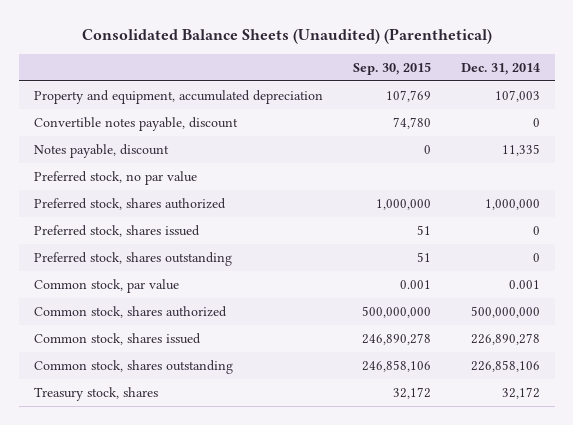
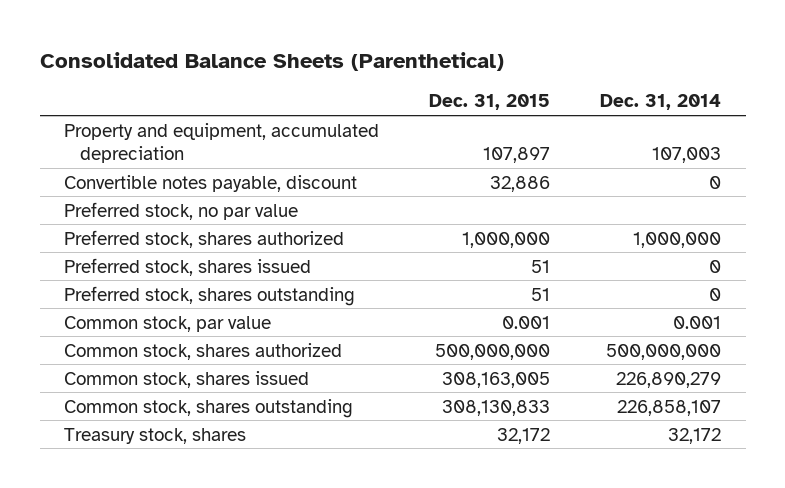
[81,28,492,45] Consolidated Balance Sheets (Unaudited) (Parenthetical) -> [39,52,504,72] Consolidated Balance Sheets (Parenthetical)
[352,61,431,75] Sep. 30, 2015 -> none
none -> [429,94,551,111] Dec. 31, 2015
[33,143,169,158] Notes payable, discount -> none
[470,332,540,345] 226,890,278 -> [615,371,721,388] 226,890,279
[470,359,540,372] 226,858,106 -> [616,399,721,416] 226,858,107

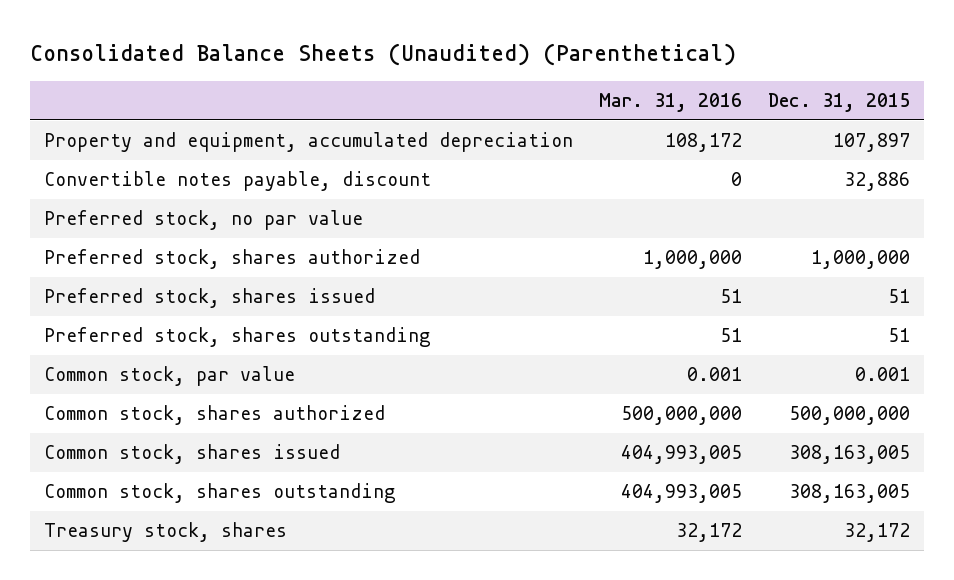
[39,52,504,72] Consolidated Balance Sheets (Parenthetical) -> [30,42,737,66] Consolidated Balance Sheets (Unaudited) (Parenthetical)
[599,94,721,111] Dec. 31, 2014 -> none
none -> [598,92,742,112] Mar. 31, 2016
[442,399,551,416] 308,130,833 -> [789,484,911,504] 308,163,005

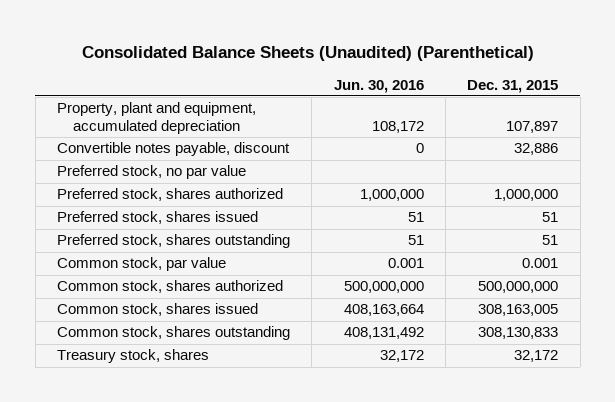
[598,92,742,112] Mar. 31, 2016 -> none
none -> [333,79,424,93] Jun. 30, 2016
[43,132,573,153] Property and equipment, accumulated depreciation -> [57,102,257,135] Property, plant and equipment, accumulated depreciation
[789,484,911,504] 308,163,005 -> [478,327,559,340] 308,130,833

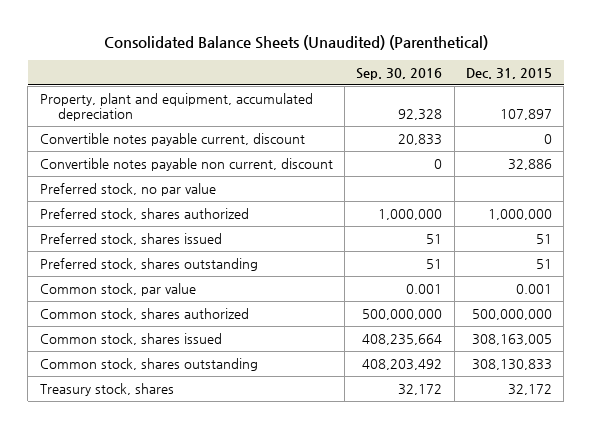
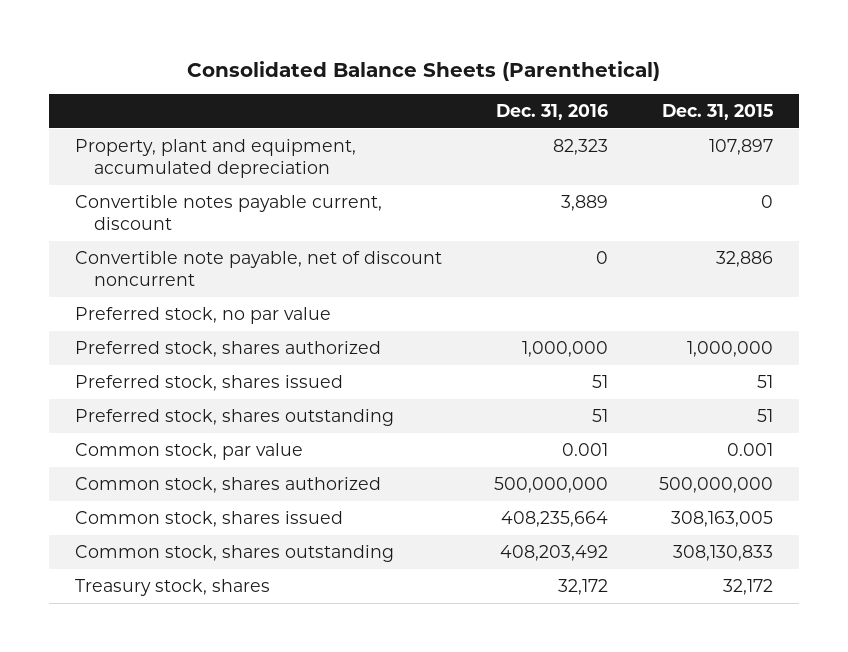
[103,35,488,51] Consolidated Balance Sheets (Unaudited) (Parenthetical) -> [187,60,661,81] Consolidated Balance Sheets (Parenthetical)
[356,67,443,80] Sep. 30, 2016 -> none
none -> [495,103,608,120] Dec. 31, 2016
[39,157,333,171] Convertible notes payable non current, discount -> [75,250,443,287] Convertible note payable, net of discount noncurrent

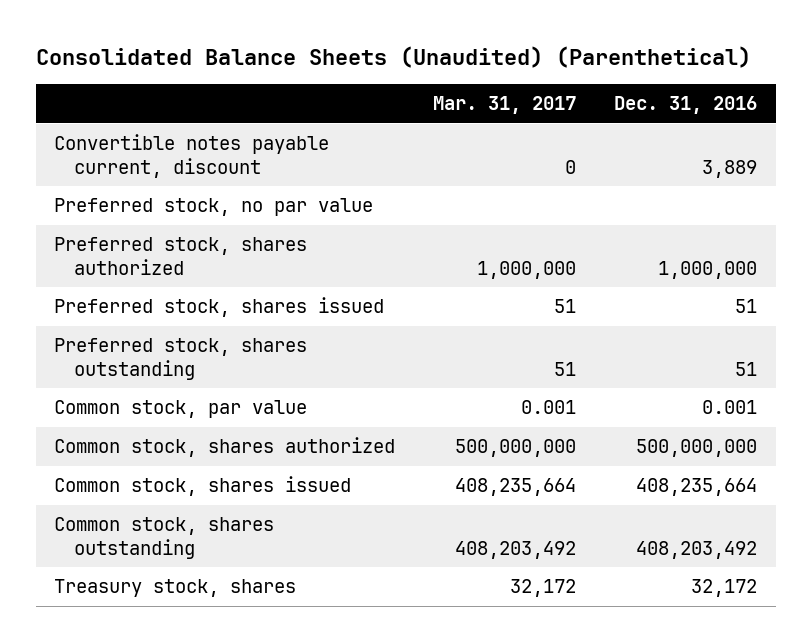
[187,60,661,81] Consolidated Balance Sheets (Parenthetical) -> [35,45,751,68] Consolidated Balance Sheets (Unaudited) (Parenthetical)
[662,103,774,120] Dec. 31, 2015 -> none
none -> [433,96,577,115] Mar. 31, 2017
[75,138,357,179] Property, plant and equipment, accumulated depreciation -> none
[75,250,443,287] Convertible note payable, net of discount noncurrent -> none

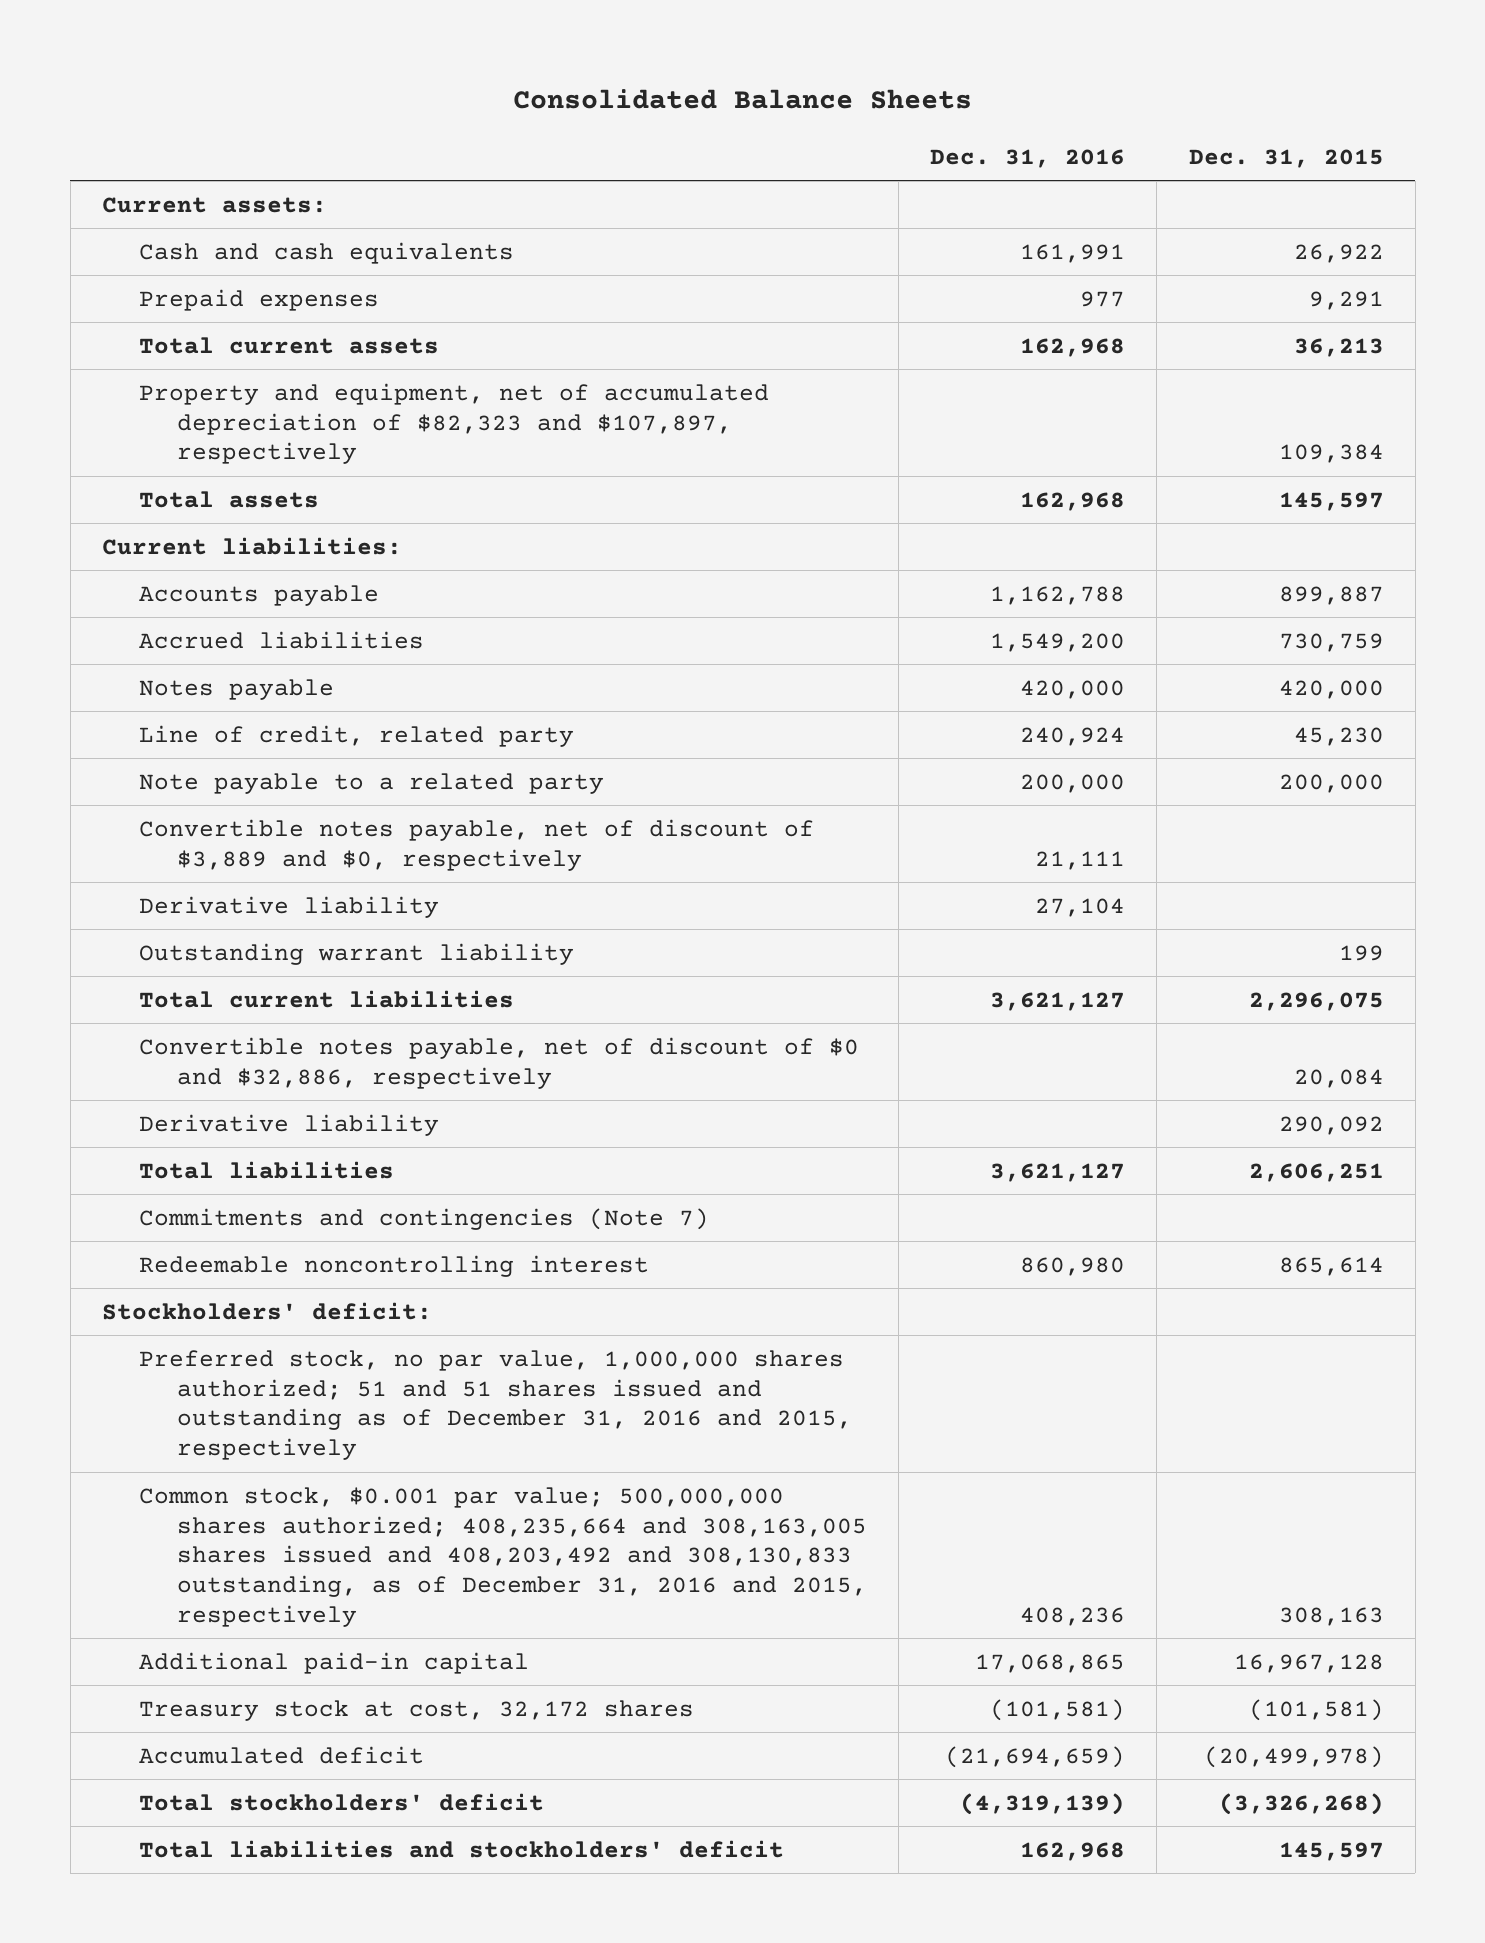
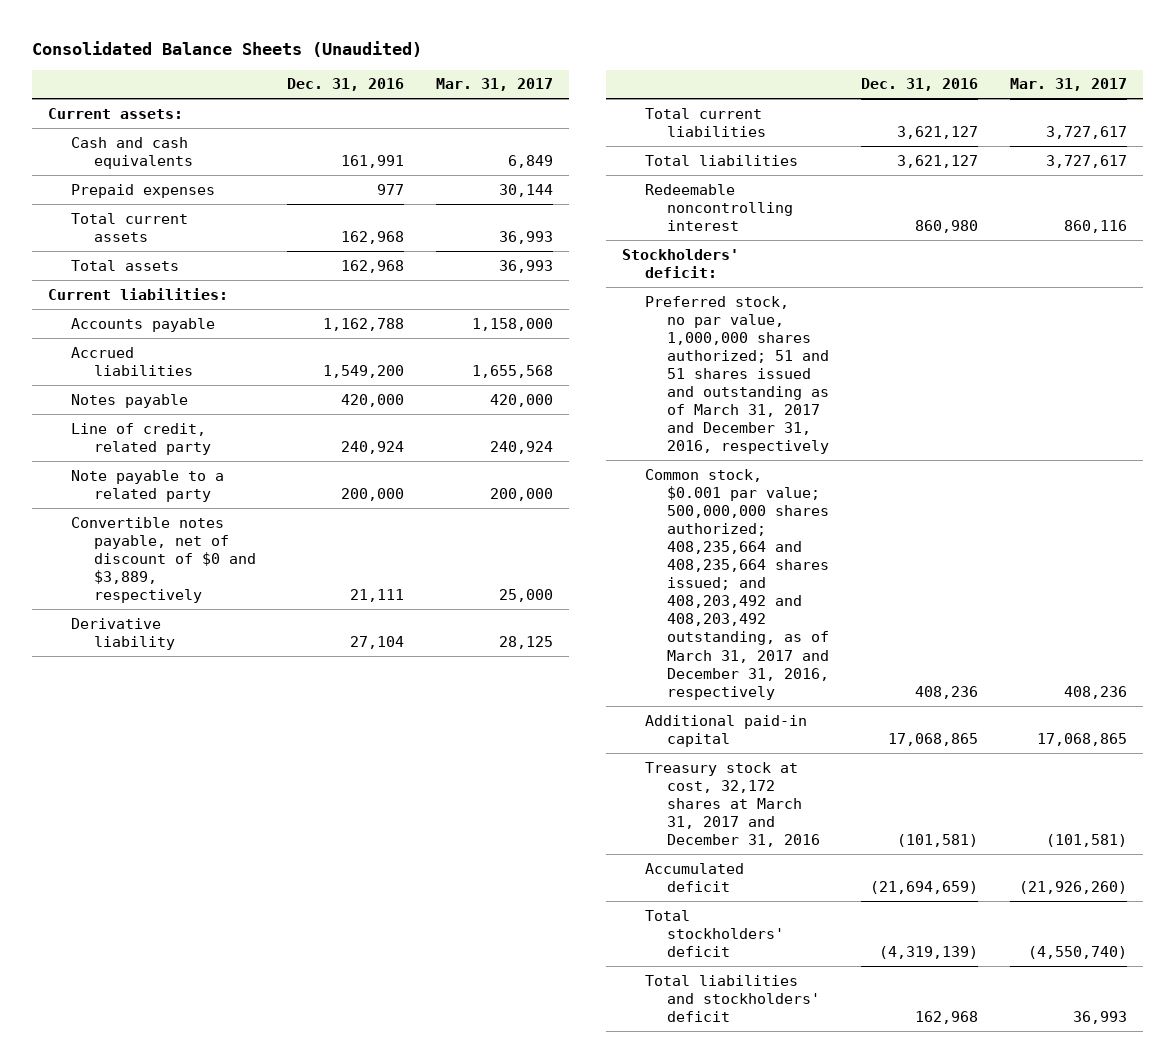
[512,89,972,110] Consolidated Balance Sheets -> [32,41,423,58] Consolidated Balance Sheets (Unaudited)
[1188,148,1384,168] Dec. 31, 2015 -> none
none -> [436,78,554,92] Mar. 31, 2017
[139,382,770,465] Property and equipment, net of accumulated depreciation of $82,323 and $107,897, respectively -> none
[139,818,815,871] Convertible notes payable, net of discount of $3,889 and $0, respectively -> [70,516,256,603] Convertible notes payable, net of discount of $0 and $3,889, respectively
[139,942,575,965] Outstanding warrant liability -> none
[139,1036,860,1089] Convertible notes payable, net of discount of $0 and $32,886, respectively -> none
[139,1113,440,1136] Derivative liability -> none
[139,1207,710,1230] Commitments and contingencies (Note 7) -> none
[139,1349,852,1461] Preferred stock, no par value, 1,000,000 shares authorized; 51 and 51 shares issued and outstanding as of December 31, 2016 and 2015, respectively -> [644,295,830,455] Preferred stock, no par value, 1,000,000 shares authorized; 51 and 51 shares issued and outstanding as of March 31, 2017 and December 31, 2016, respectively
[139,1486,867,1627] Common stock, $0.001 par value; 500,000,000 shares authorized; 408,235,664 and 308,163,005 shares issued and 408,203,492 and 308,130,833 outstanding, as of December 31, 2016 and 2015, respectively -> [644,468,830,700] Common stock, $0.001 par value; 500,000,000 shares authorized; 408,235,664 and 408,235,664 shares issued; and 408,203,492 and 408,203,492 outstanding, as of March 31, 2017 and December 31, 2016, respectively
[139,1699,695,1721] Treasury stock at cost, 32,172 shares -> [644,761,821,847] Treasury stock at cost, 32,172 shares at March 31, 2017 and December 31, 2016

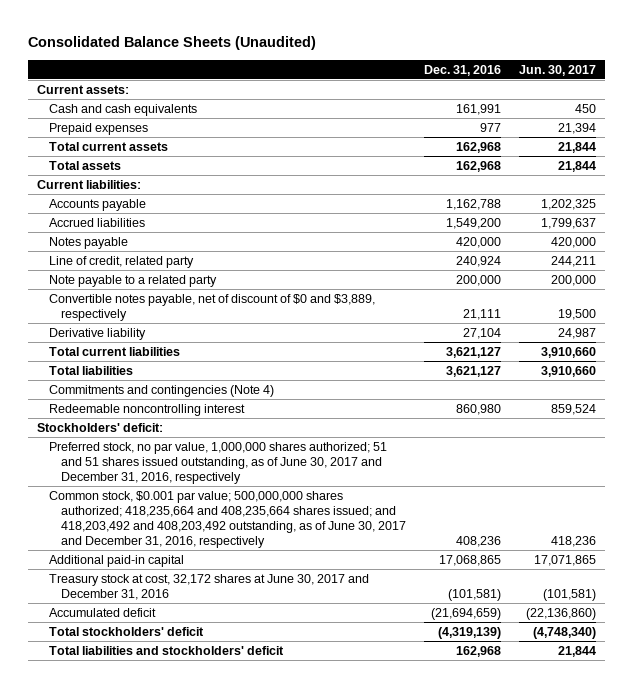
[436,78,554,92] Mar. 31, 2017 -> none
none -> [519,64,597,76] Jun. 30, 2017
none -> [48,384,274,397] Commitments and contingencies (Note 4)
[644,295,830,455] Preferred stock, no par value, 1,000,000 shares authorized; 51 and 51 shares issued and outstanding as of March 31, 2017 and December 31, 2016, respectively -> [48,441,387,484] Preferred stock, no par value, 1,000,000 shares authorized; 51 and 51 shares issued outstanding, as of June 30, 2017 and December 31, 2016, respectively
[644,468,830,700] Common stock, $0.001 par value; 500,000,000 shares authorized; 408,235,664 and 408,235,664 shares issued; and 408,203,492 and 408,203,492 outstanding, as of March 31, 2017 and December 31, 2016, respectively -> [48,490,407,548] Common stock, $0.001 par value; 500,000,000 shares authorized; 418,235,664 and 408,235,664 shares issued; and 418,203,492 and 408,203,492 outstanding, as of June 30, 2017 and December 31, 2016, respectively
[644,761,821,847] Treasury stock at cost, 32,172 shares at March 31, 2017 and December 31, 2016 -> [48,573,369,600] Treasury stock at cost, 32,172 shares at June 30, 2017 and December 31, 2016

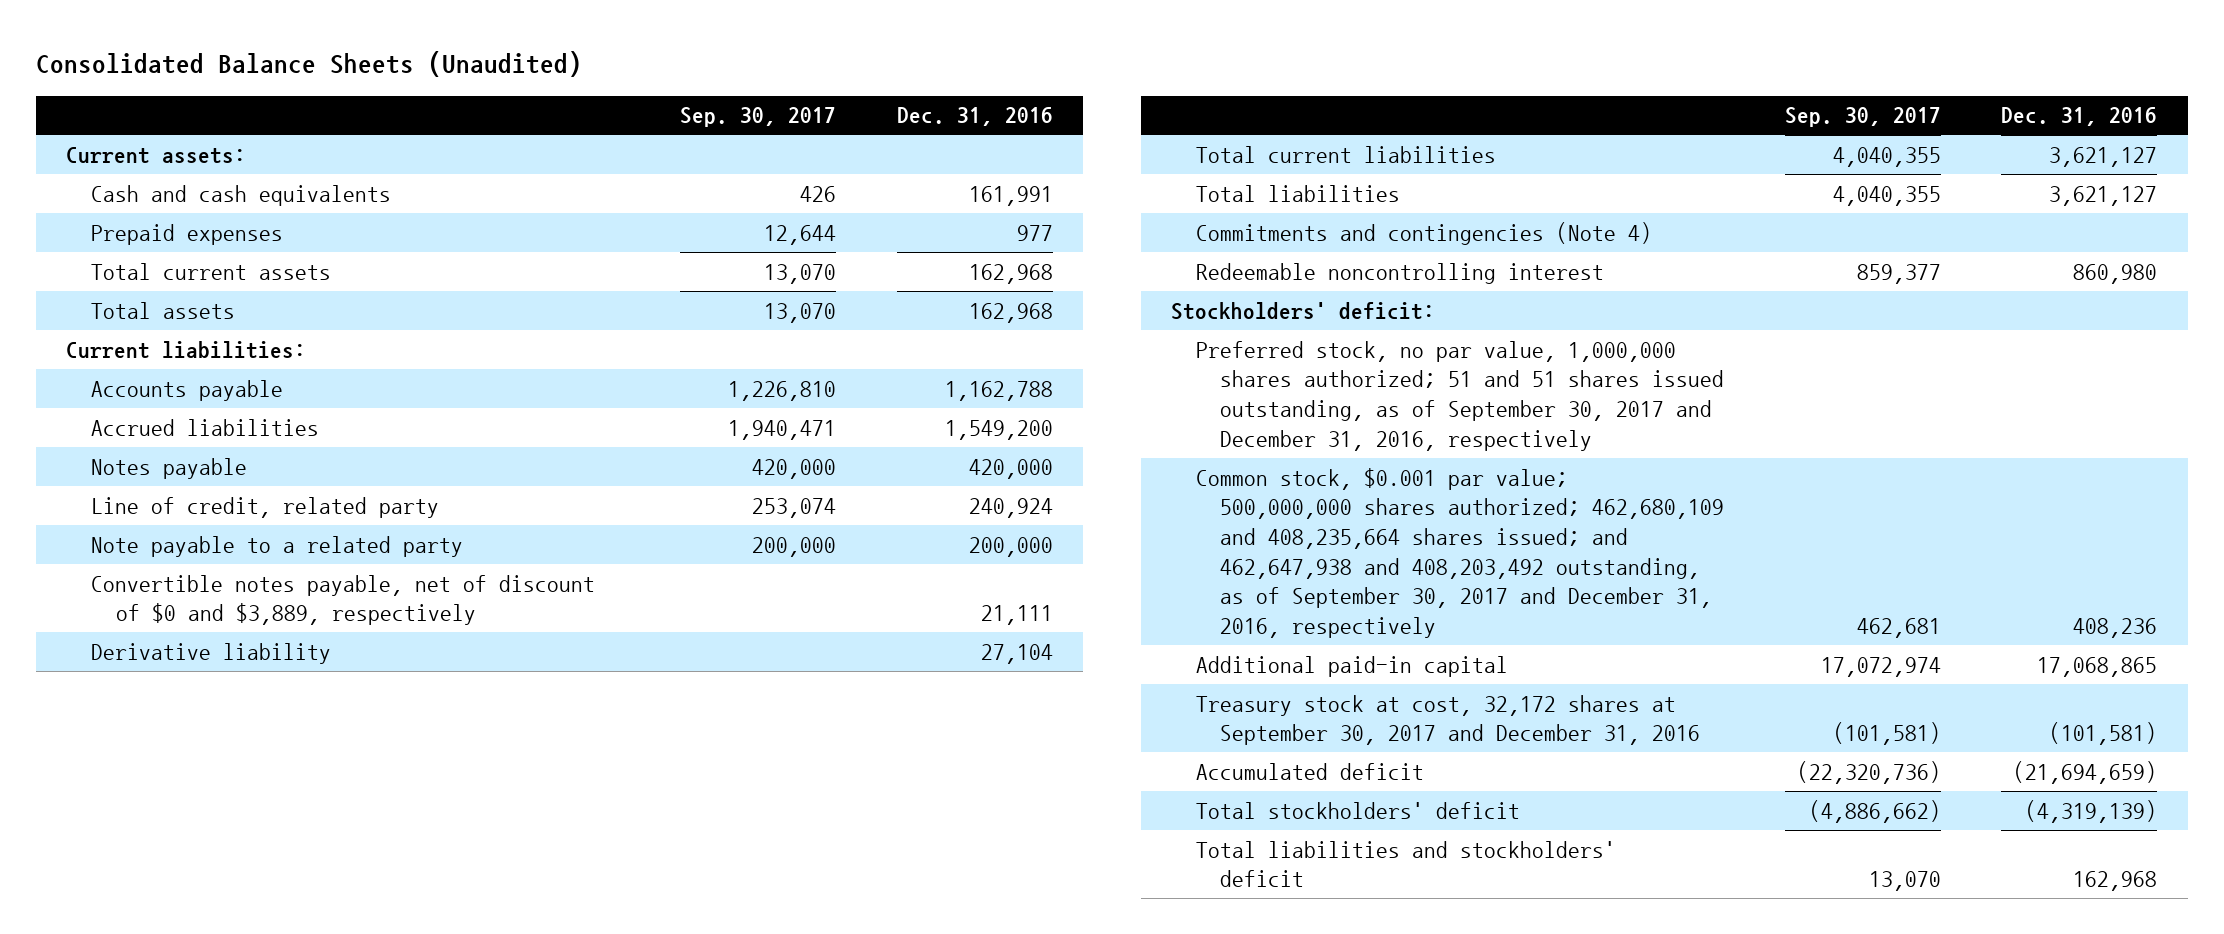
[519,64,597,76] Jun. 30, 2017 -> none
none -> [680,107,837,128] Sep. 30, 2017
[48,441,387,484] Preferred stock, no par value, 1,000,000 shares authorized; 51 and 51 shares issued outstanding, as of June 30, 2017 and December 31, 2016, respectively -> [1195,340,1725,451] Preferred stock, no par value, 1,000,000 shares authorized; 51 and 51 shares issued outstanding, as of September 30, 2017 and December 31, 2016, respectively
[48,490,407,548] Common stock, $0.001 par value; 500,000,000 shares authorized; 418,235,664 and 408,235,664 shares issued; and 418,203,492 and 408,203,492 outstanding, as of June 30, 2017 and December 31, 2016, respectively -> [1195,467,1725,639] Common stock, $0.001 par value; 500,000,000 shares authorized; 462,680,109 and 408,235,664 shares issued; and 462,647,938 and 408,203,492 outstanding, as of September 30, 2017 and December 31, 2016, respectively
[48,573,369,600] Treasury stock at cost, 32,172 shares at June 30, 2017 and December 31, 2016 -> [1195,694,1701,746] Treasury stock at cost, 32,172 shares at September 30, 2017 and December 31, 2016

